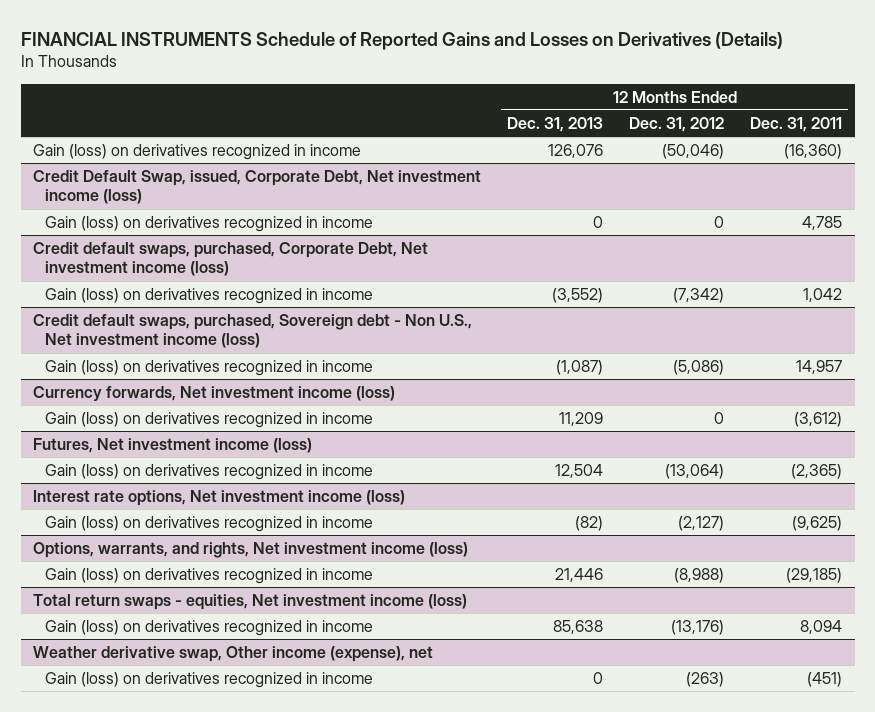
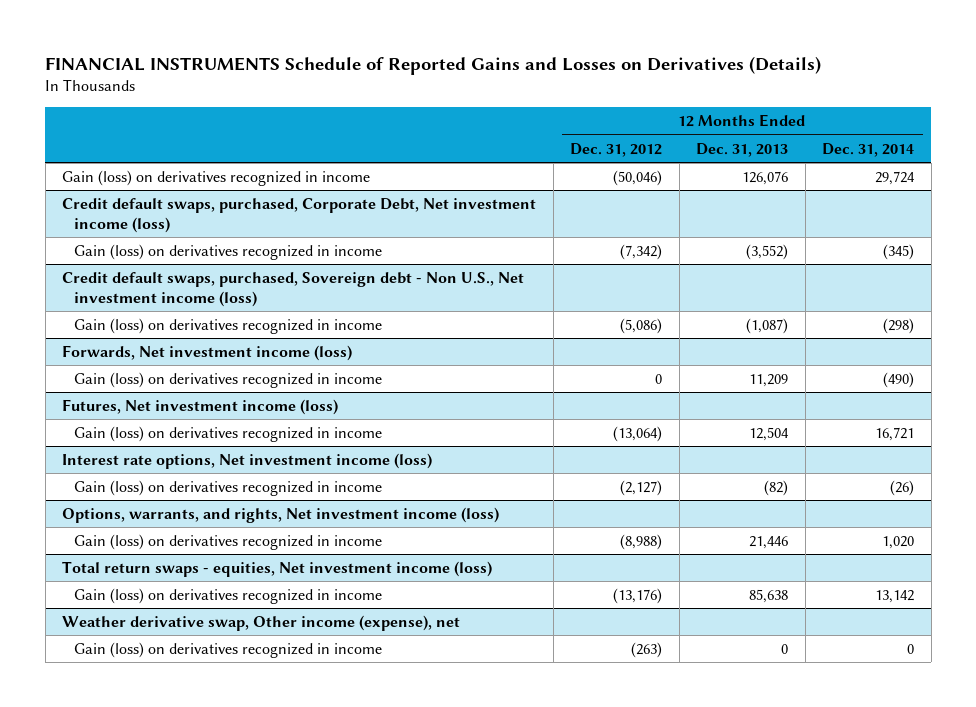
[749,117,842,133] Dec. 31, 2011 -> none
none -> [822,142,915,157] Dec. 31, 2014
[33,170,482,205] Credit Default Swap, issued, Corporate Debt, Net investment income (loss) -> none
[44,216,373,233] Gain (loss) on derivatives recognized in income -> none
[33,386,396,402] Currency forwards, Net investment income (loss) -> [62,344,353,361] Forwards, Net investment income (loss)

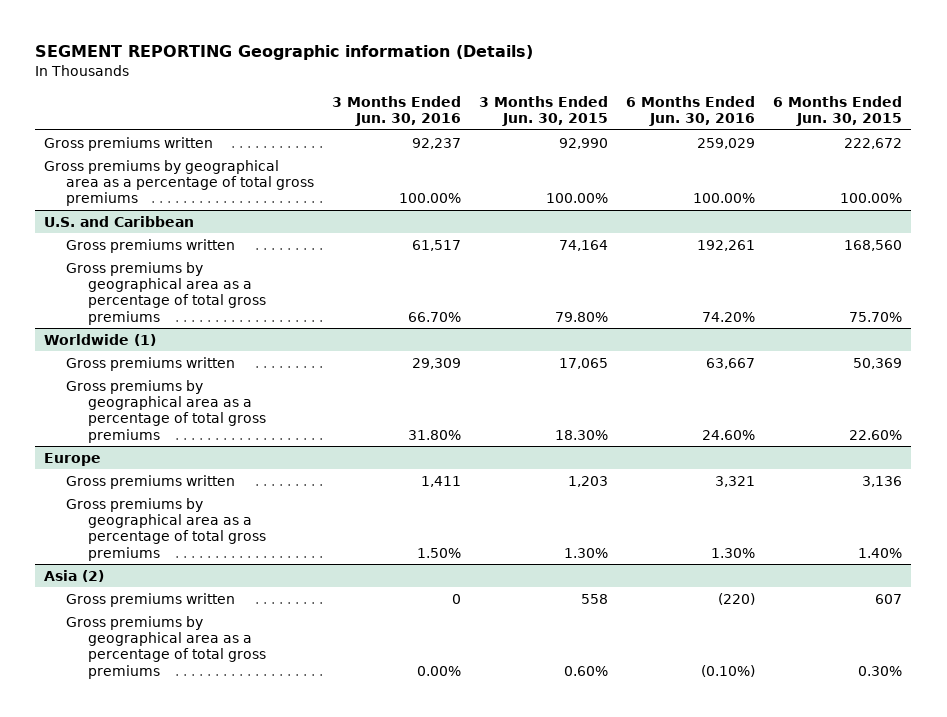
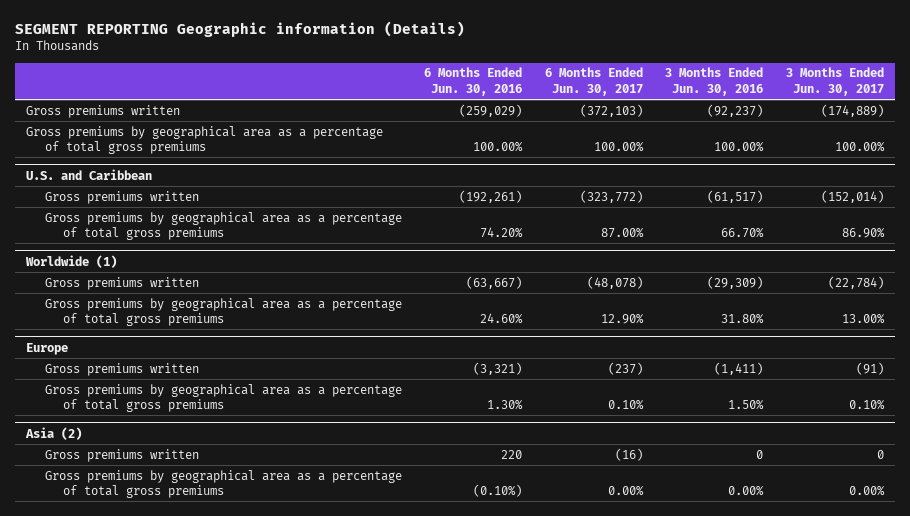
[479,95,609,127] 3 Months Ended Jun. 30, 2015 -> none
[773,95,903,127] 6 Months Ended Jun. 30, 2015 -> none
none -> [544,67,643,97] 6 Months Ended Jun. 30, 2017
none -> [785,67,884,97] 3 Months Ended Jun. 30, 2017
[412,137,462,149] 92,237 -> [707,103,764,117] (92,237)
[697,137,756,149] 259,029 -> [459,103,523,117] (259,029)
[412,239,462,251] 61,517 -> [707,189,764,203] (61,517)
[697,239,756,251] 192,261 -> [459,189,523,203] (192,261)
[412,357,462,369] 29,309 -> [707,275,764,289] (29,309)
[706,357,756,369] 63,667 -> [466,275,523,289] (63,667)
[421,475,462,487] 1,411 -> [714,361,764,375] (1,411)
[715,475,756,487] 3,321 -> [473,361,523,375] (3,321)
[718,592,756,605] (220) -> [501,449,523,459] 220

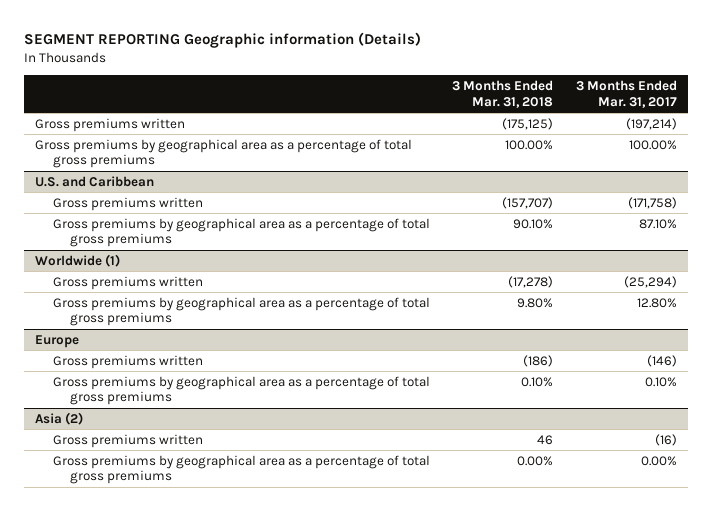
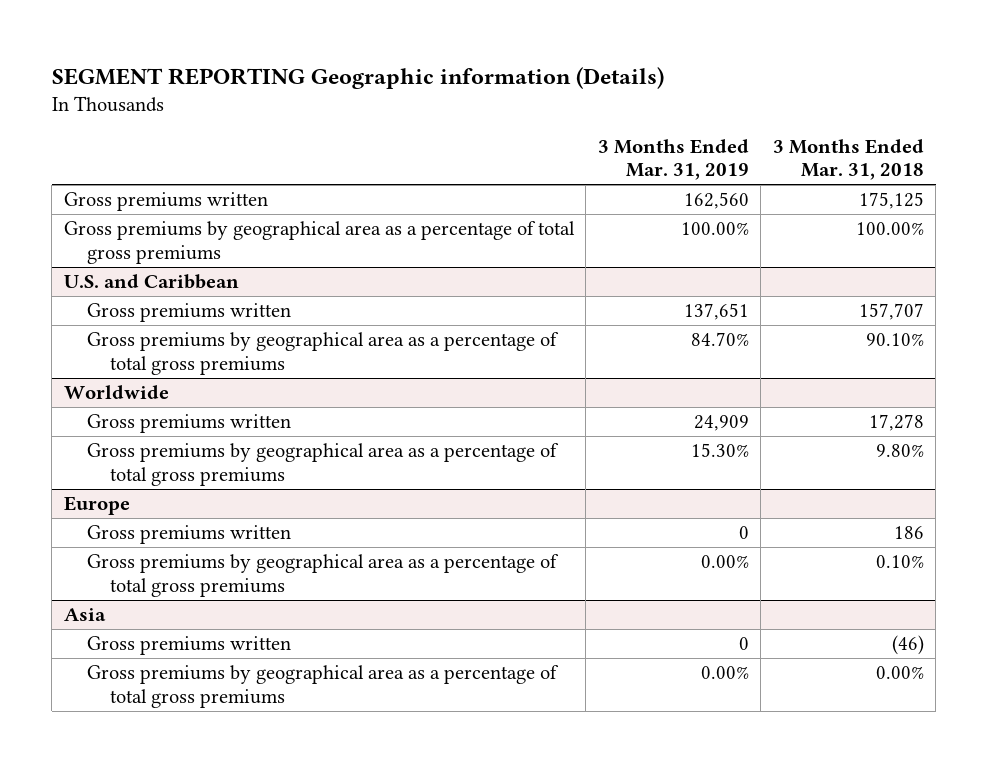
[575,80,677,108] 3 Months Ended Mar. 31, 2017 -> none
none -> [597,138,749,181] 3 Months Ended Mar. 31, 2019
[502,117,554,130] (175,125) -> [858,192,924,210] 175,125
[502,196,554,209] (157,707) -> [858,303,924,321] 157,707
[34,253,120,267] Worldwide (1) -> [63,385,169,400] Worldwide
[508,275,554,288] (17,278) -> [868,414,924,432] 17,278
[523,354,554,367] (186) -> [893,526,924,540] 186
[34,411,83,425] Asia (2) -> [63,608,106,622] Asia
[537,434,554,445] 46 -> [891,635,924,656] (46)

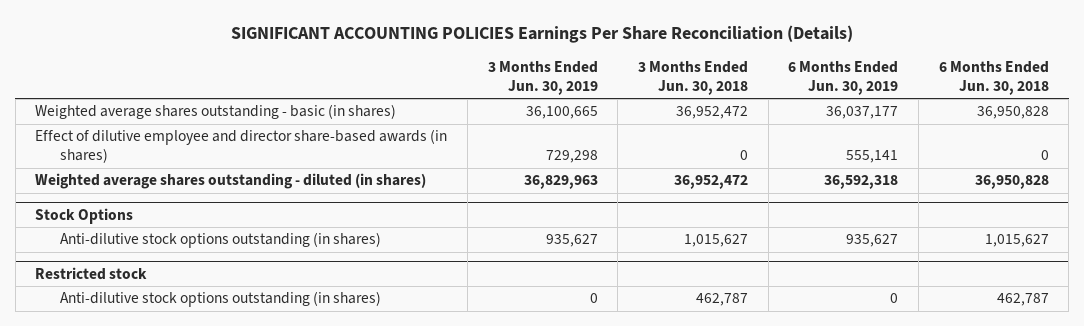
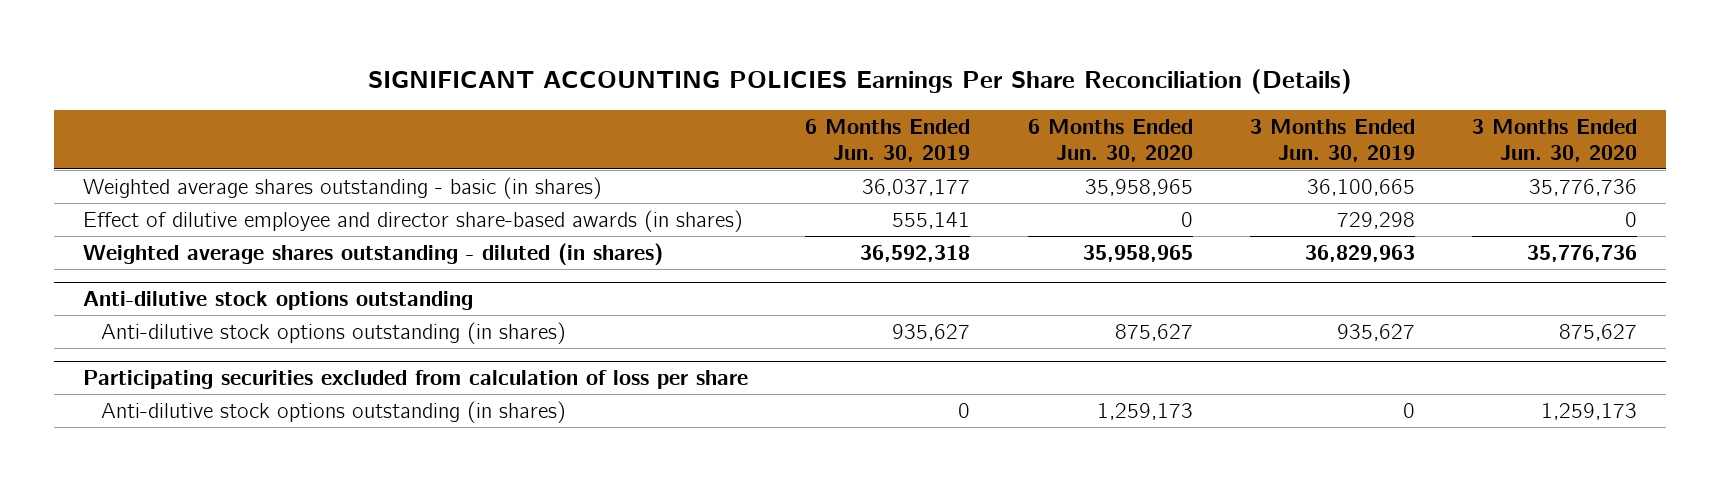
[638,61,749,96] 3 Months Ended Jun. 30, 2018 -> none
[938,61,1049,96] 6 Months Ended Jun. 30, 2018 -> none
none -> [1027,118,1193,162] 6 Months Ended Jun. 30, 2020
none -> [1472,118,1638,162] 3 Months Ended Jun. 30, 2020
[35,207,134,224] Stock Options -> [82,291,473,311] Anti-dilutive stock options outstanding
[35,266,148,280] Restricted stock -> [82,370,748,390] Participating securities excluded from calculation of loss per share

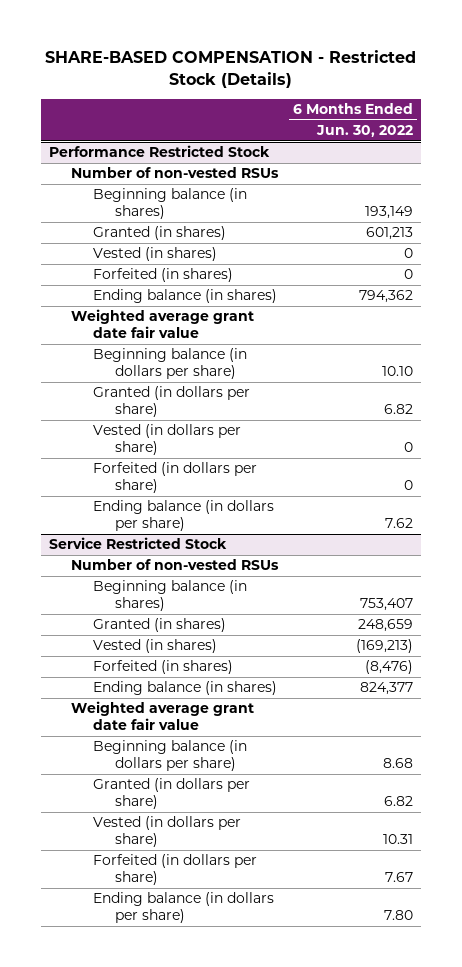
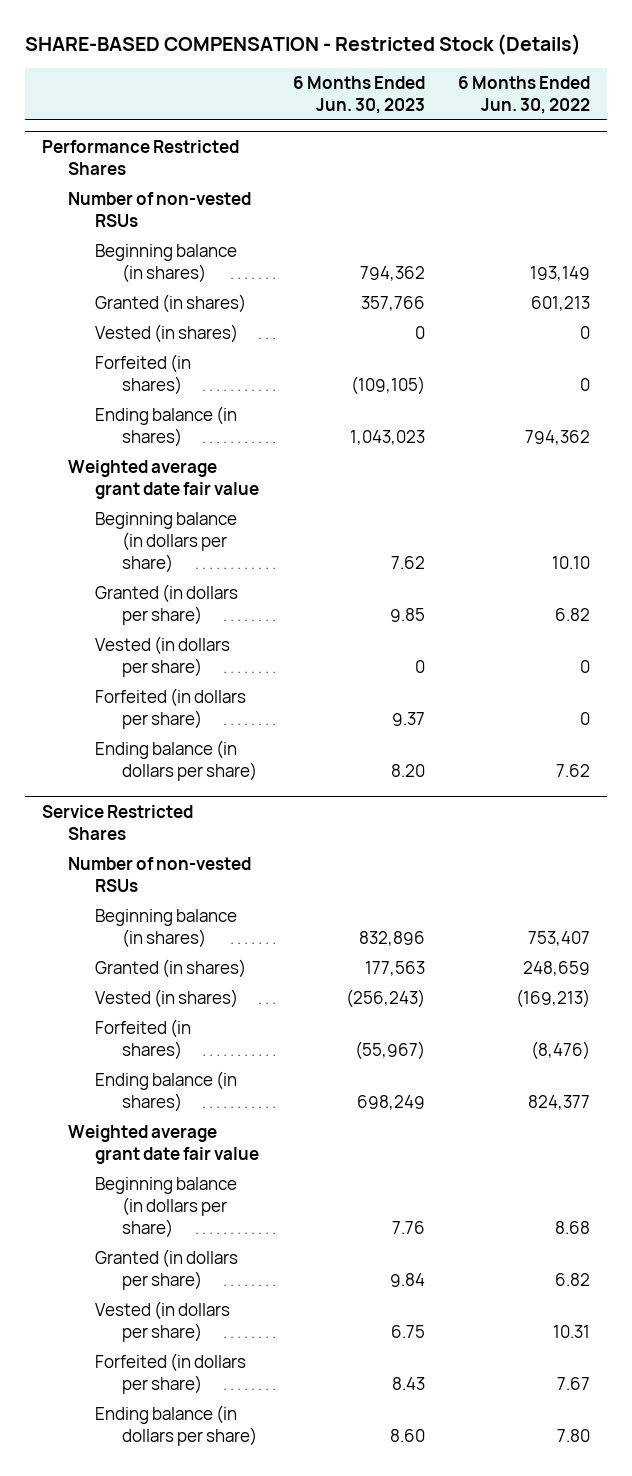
none -> [292,76,425,114] 6 Months Ended Jun. 30, 2023
[49,145,271,158] Performance Restricted Stock -> [41,140,239,175] Performance Restricted Shares
[49,537,228,550] Service Restricted Stock -> [41,805,193,840] Service Restricted Shares

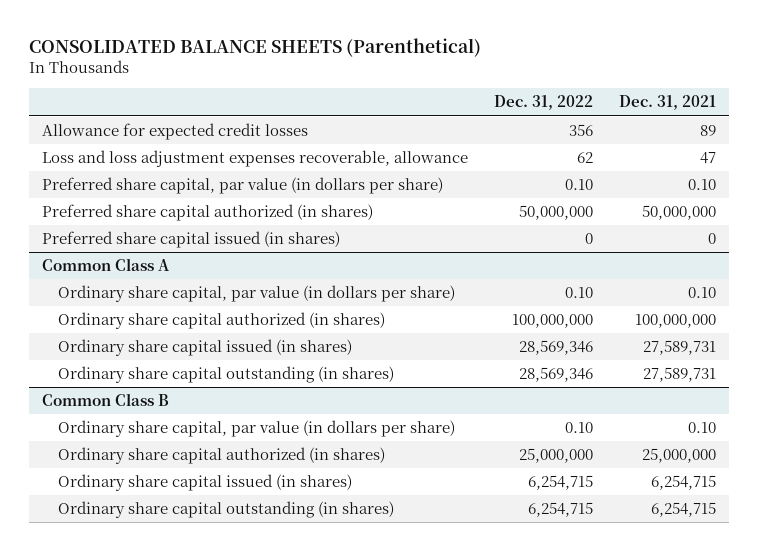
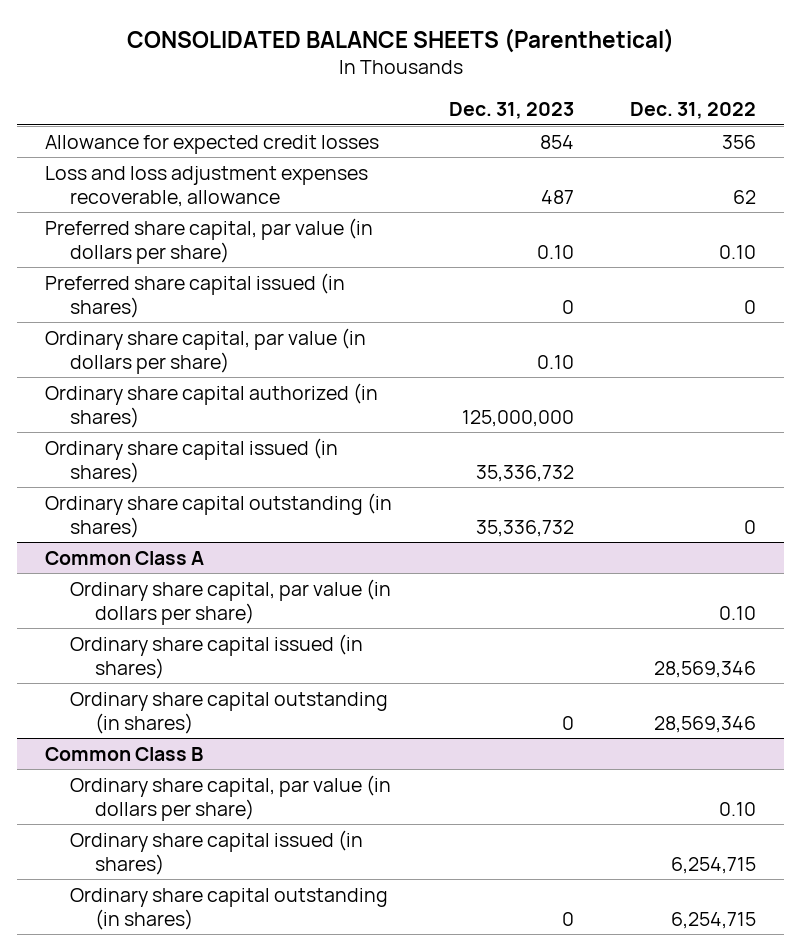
[618,95,716,111] Dec. 31, 2021 -> none
none -> [448,102,574,120] Dec. 31, 2023
[42,204,374,222] Preferred share capital authorized (in shares) -> none
none -> [45,327,367,375] Ordinary share capital, par value (in dollars per share)
none -> [45,382,379,429] Ordinary share capital authorized (in shares)
none -> [45,437,339,484] Ordinary share capital issued (in shares)
none -> [45,492,393,539] Ordinary share capital outstanding (in shares)
[57,312,385,330] Ordinary share capital authorized (in shares) -> none
[57,447,385,465] Ordinary share capital authorized (in shares) -> none

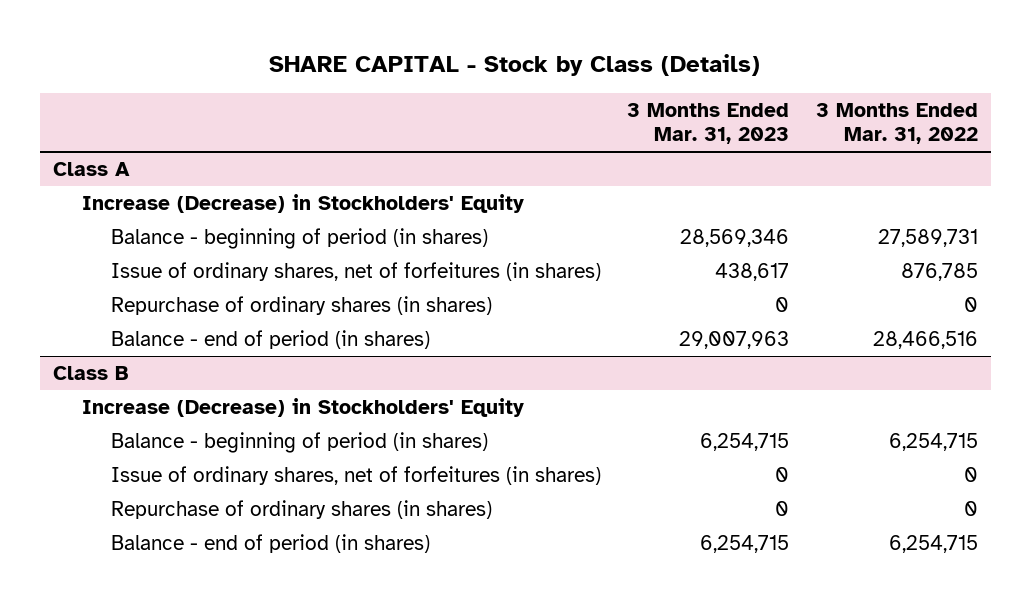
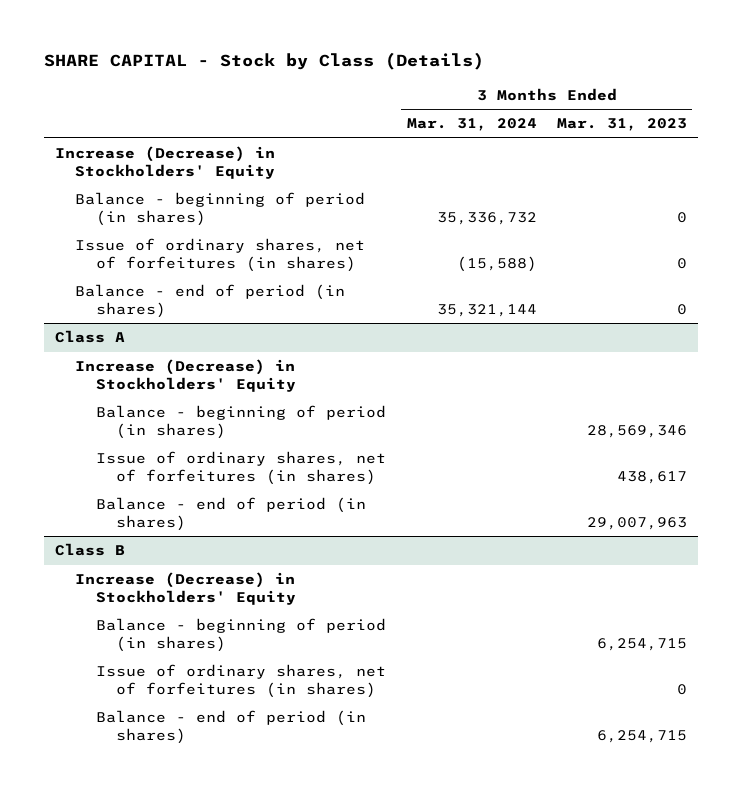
[815,102,978,145] 3 Months Ended Mar. 31, 2022 -> none
none -> [406,118,537,132] Mar. 31, 2024
none -> [54,146,276,179] Increase (Decrease) in Stockholders' Equity
none -> [75,192,366,226] Balance - beginning of period (in shares)
none -> [75,238,366,272] Issue of ordinary shares, net of forfeitures (in shares)
none -> [75,284,346,318] Balance - end of period (in shares)
[111,296,493,316] Repurchase of ordinary shares (in shares) -> none
[111,500,493,520] Repurchase of ordinary shares (in shares) -> none

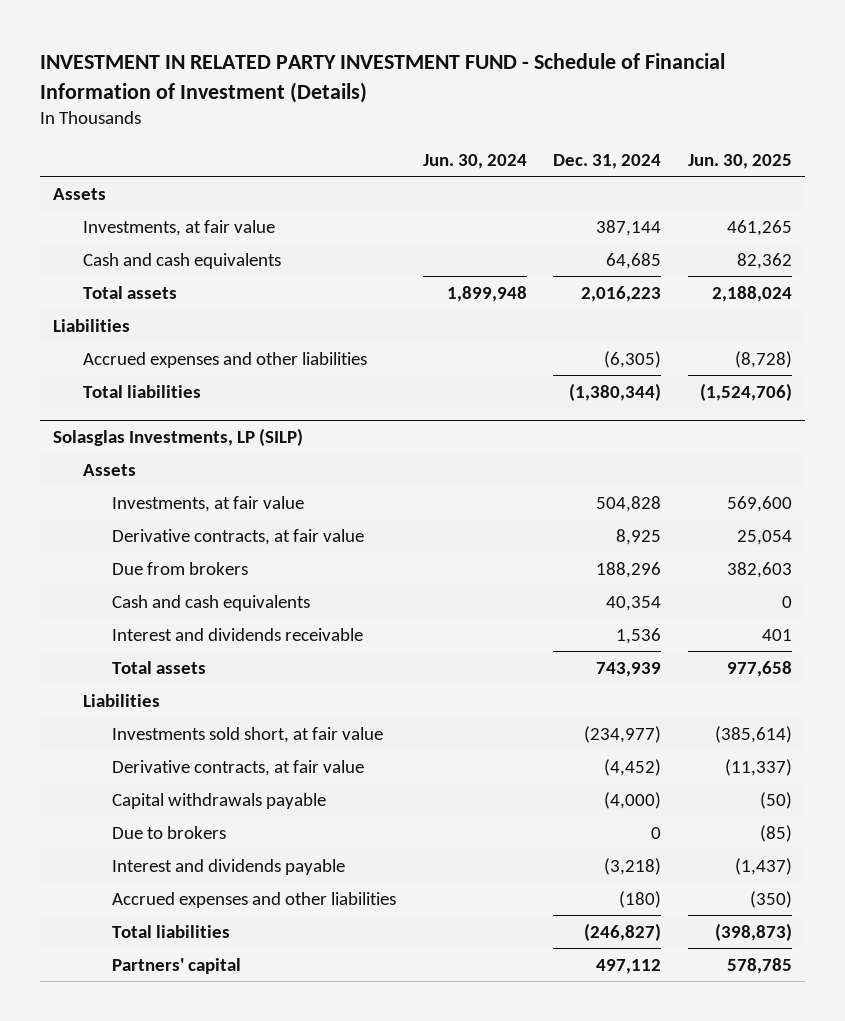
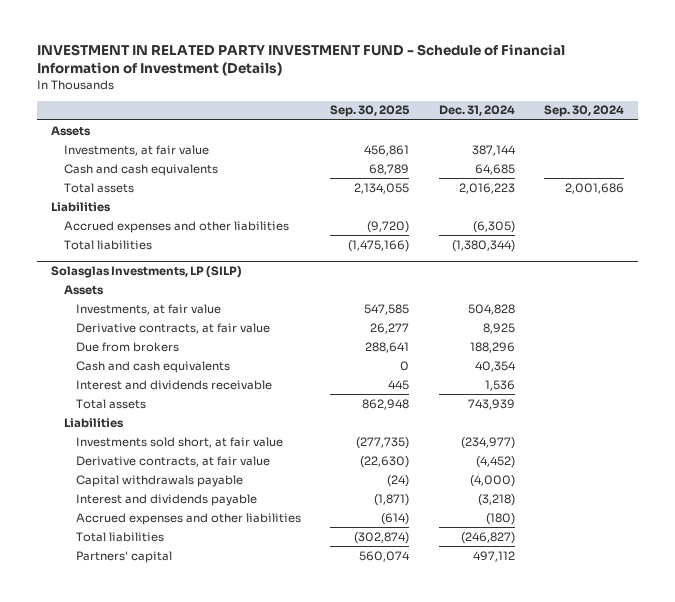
[422,153,527,169] Jun. 30, 2024 -> none
[687,153,792,169] Jun. 30, 2025 -> none
none -> [330,105,411,118] Sep. 30, 2025
none -> [543,105,624,118] Sep. 30, 2024
[112,825,227,839] Due to brokers -> none

